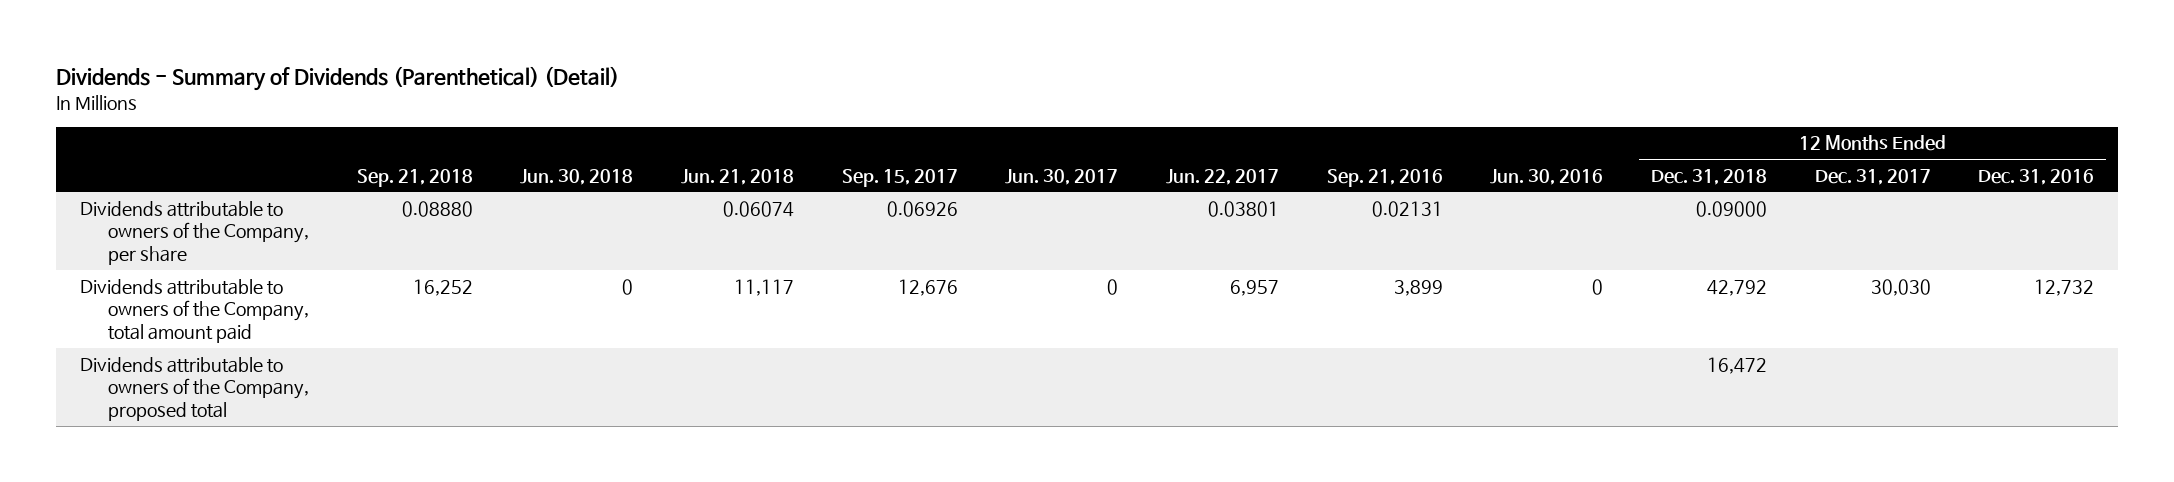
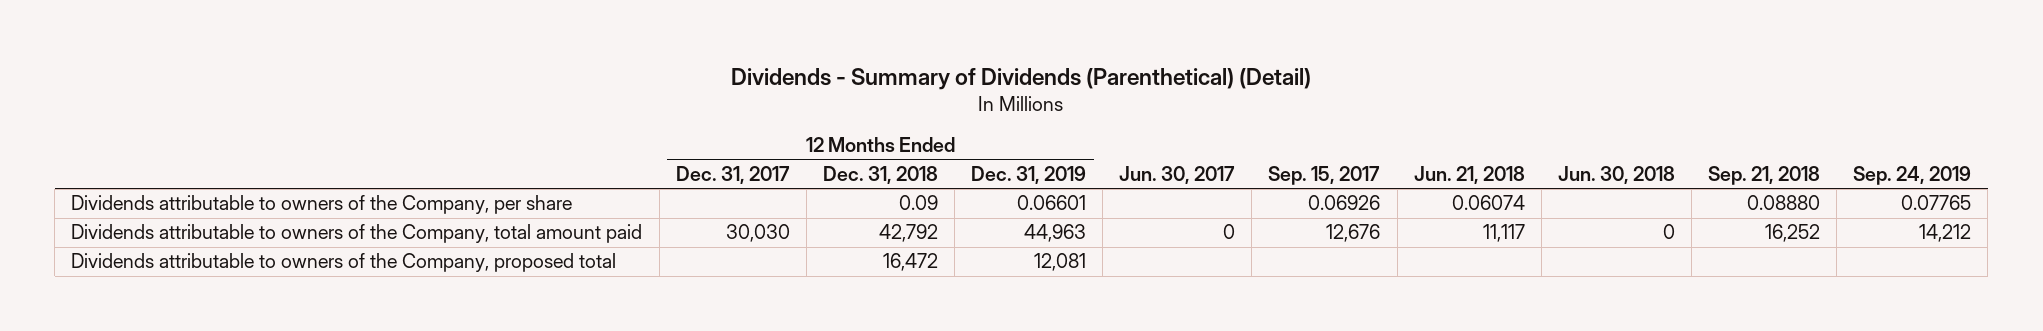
[1165,168,1279,185] Jun. 22, 2017 -> none
[1326,168,1443,187] Sep. 21, 2016 -> none
[1490,168,1604,185] Jun. 30, 2016 -> none
[1978,168,2095,185] Dec. 31, 2016 -> none
none -> [971,165,1087,184] Dec. 31, 2019
none -> [1853,165,1972,185] Sep. 24, 2019
[1695,200,1767,217] 0.09000 -> [898,195,938,211] 0.09

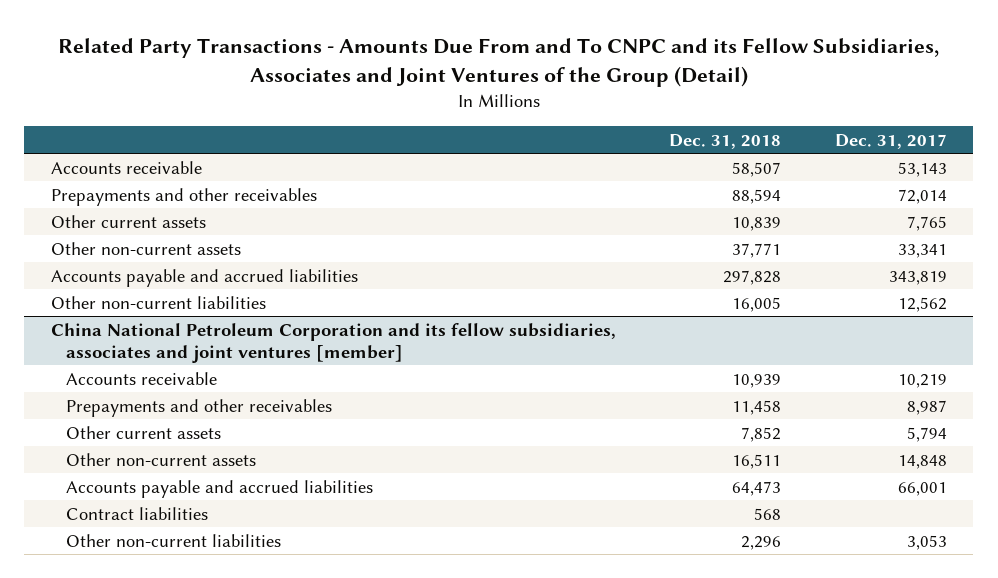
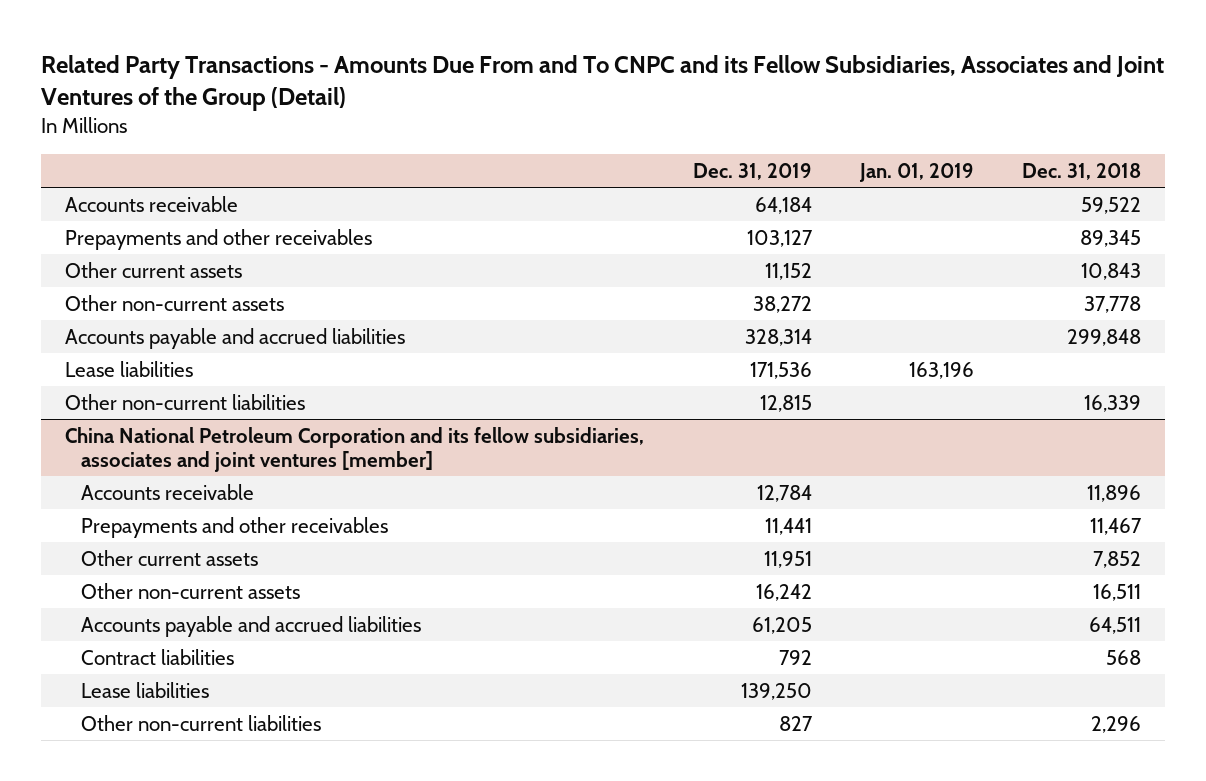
[834,133,947,149] Dec. 31, 2017 -> none
none -> [692,162,812,180] Dec. 31, 2019
none -> [858,162,974,182] Jan. 01, 2019
[732,161,782,177] 58,507 -> [1081,196,1142,214] 59,522
[732,188,782,204] 88,594 -> [1080,229,1142,247] 89,345
[732,216,782,231] 10,839 -> [1081,262,1142,280] 10,843
[732,242,782,258] 37,771 -> [1084,295,1142,313] 37,778
[723,269,782,285] 297,828 -> [1067,328,1142,346] 299,848
none -> [65,360,194,377] Lease liabilities
[732,296,782,312] 16,005 -> [1084,394,1142,412] 16,339
[732,373,782,388] 10,939 -> [1087,484,1142,502] 11,896
[732,399,782,415] 11,458 -> [1090,517,1143,535] 11,467
[732,480,782,496] 64,473 -> [1089,616,1142,634] 64,511
none -> [81,681,210,698] Lease liabilities

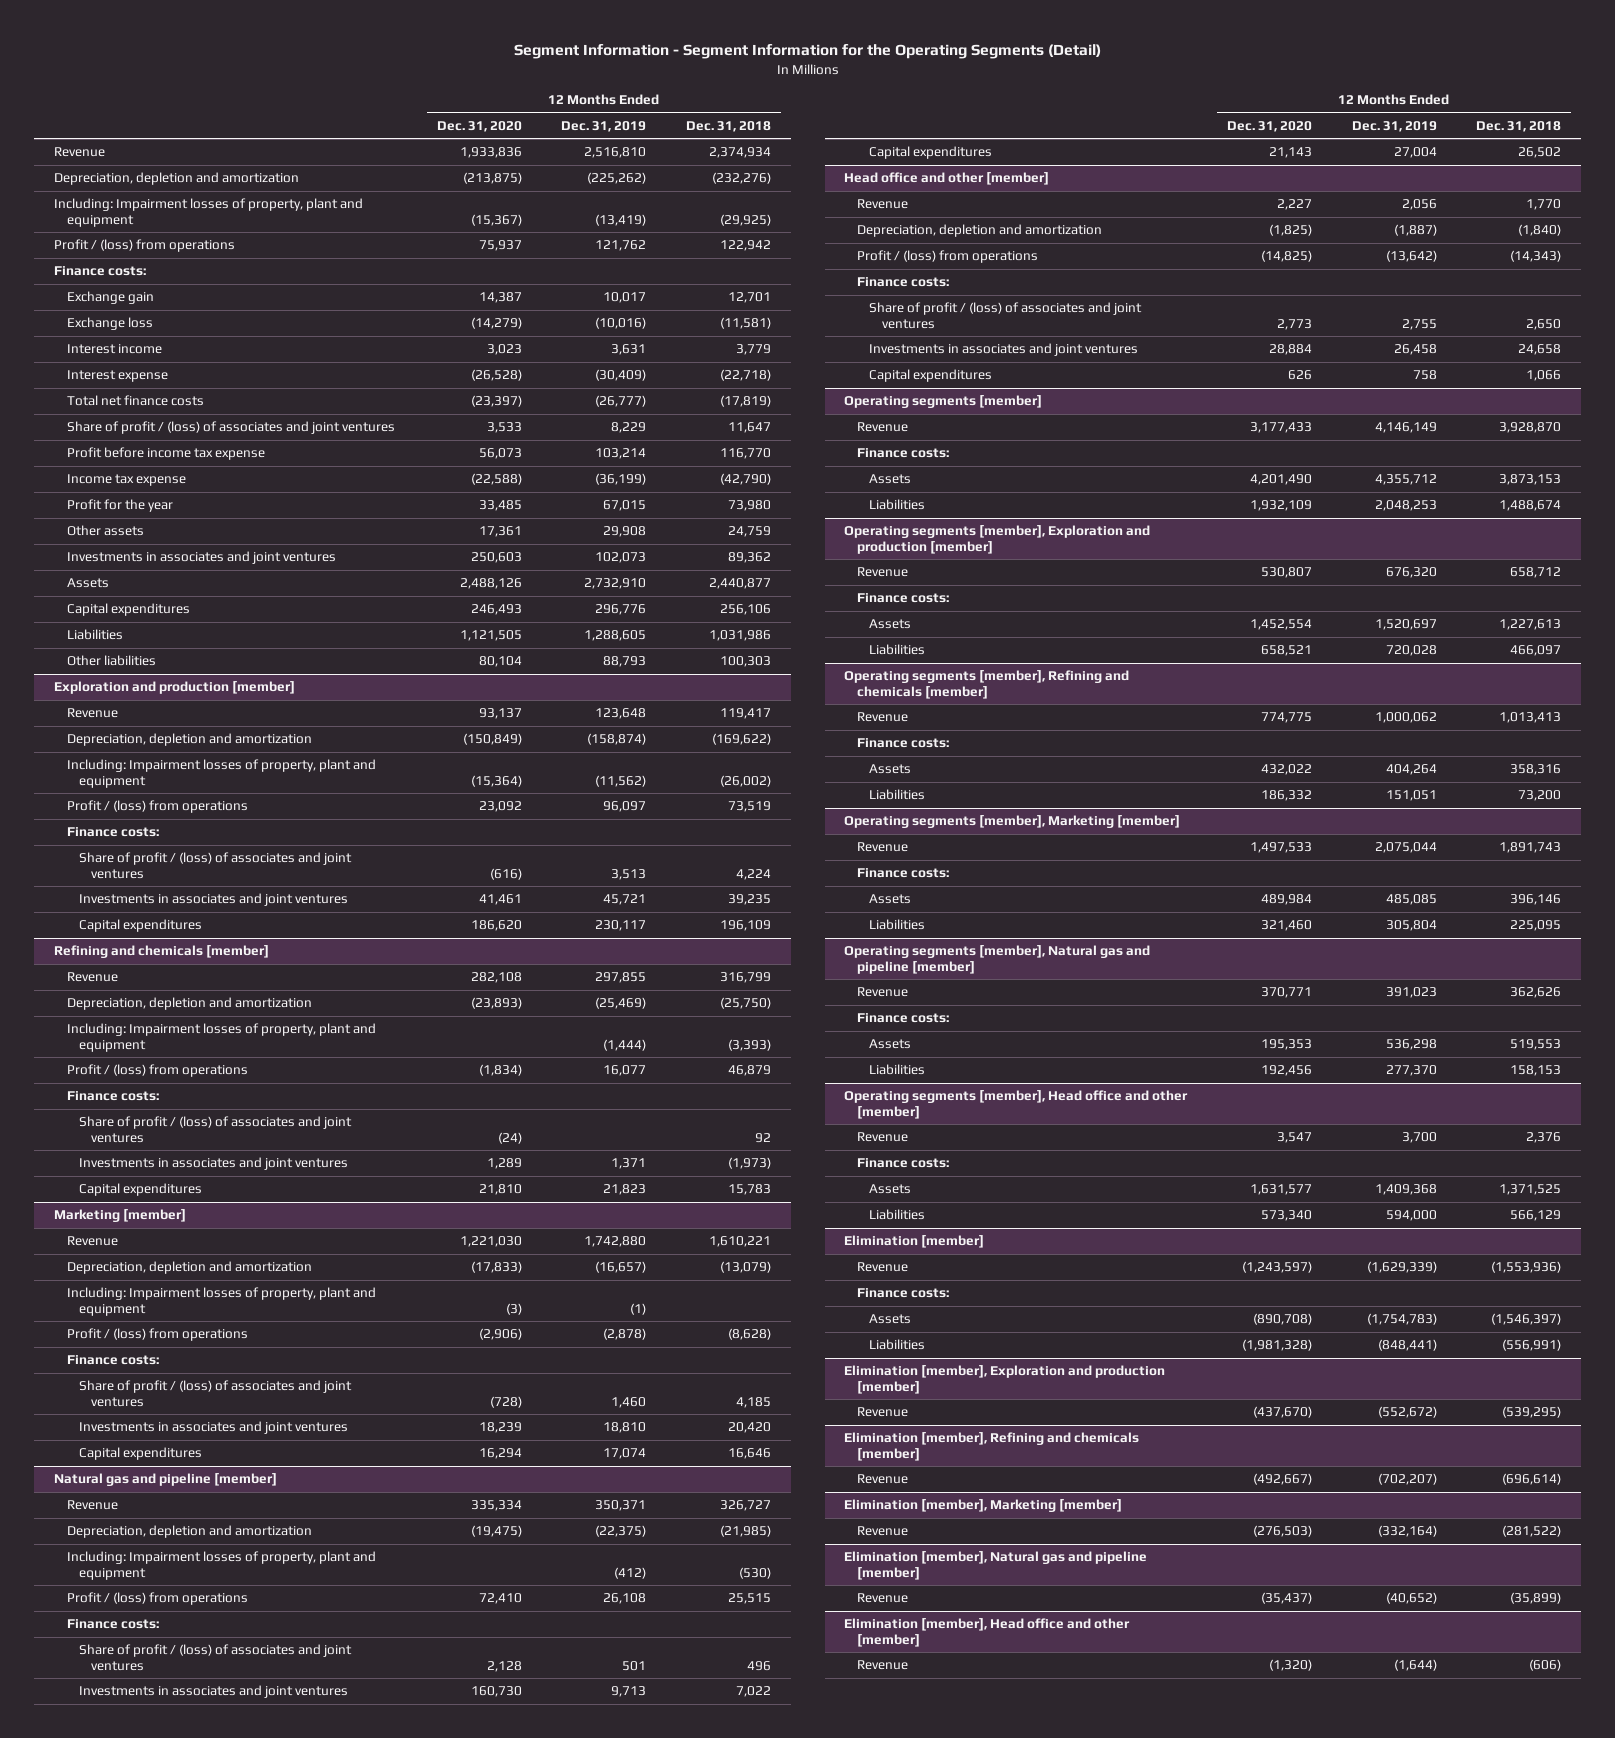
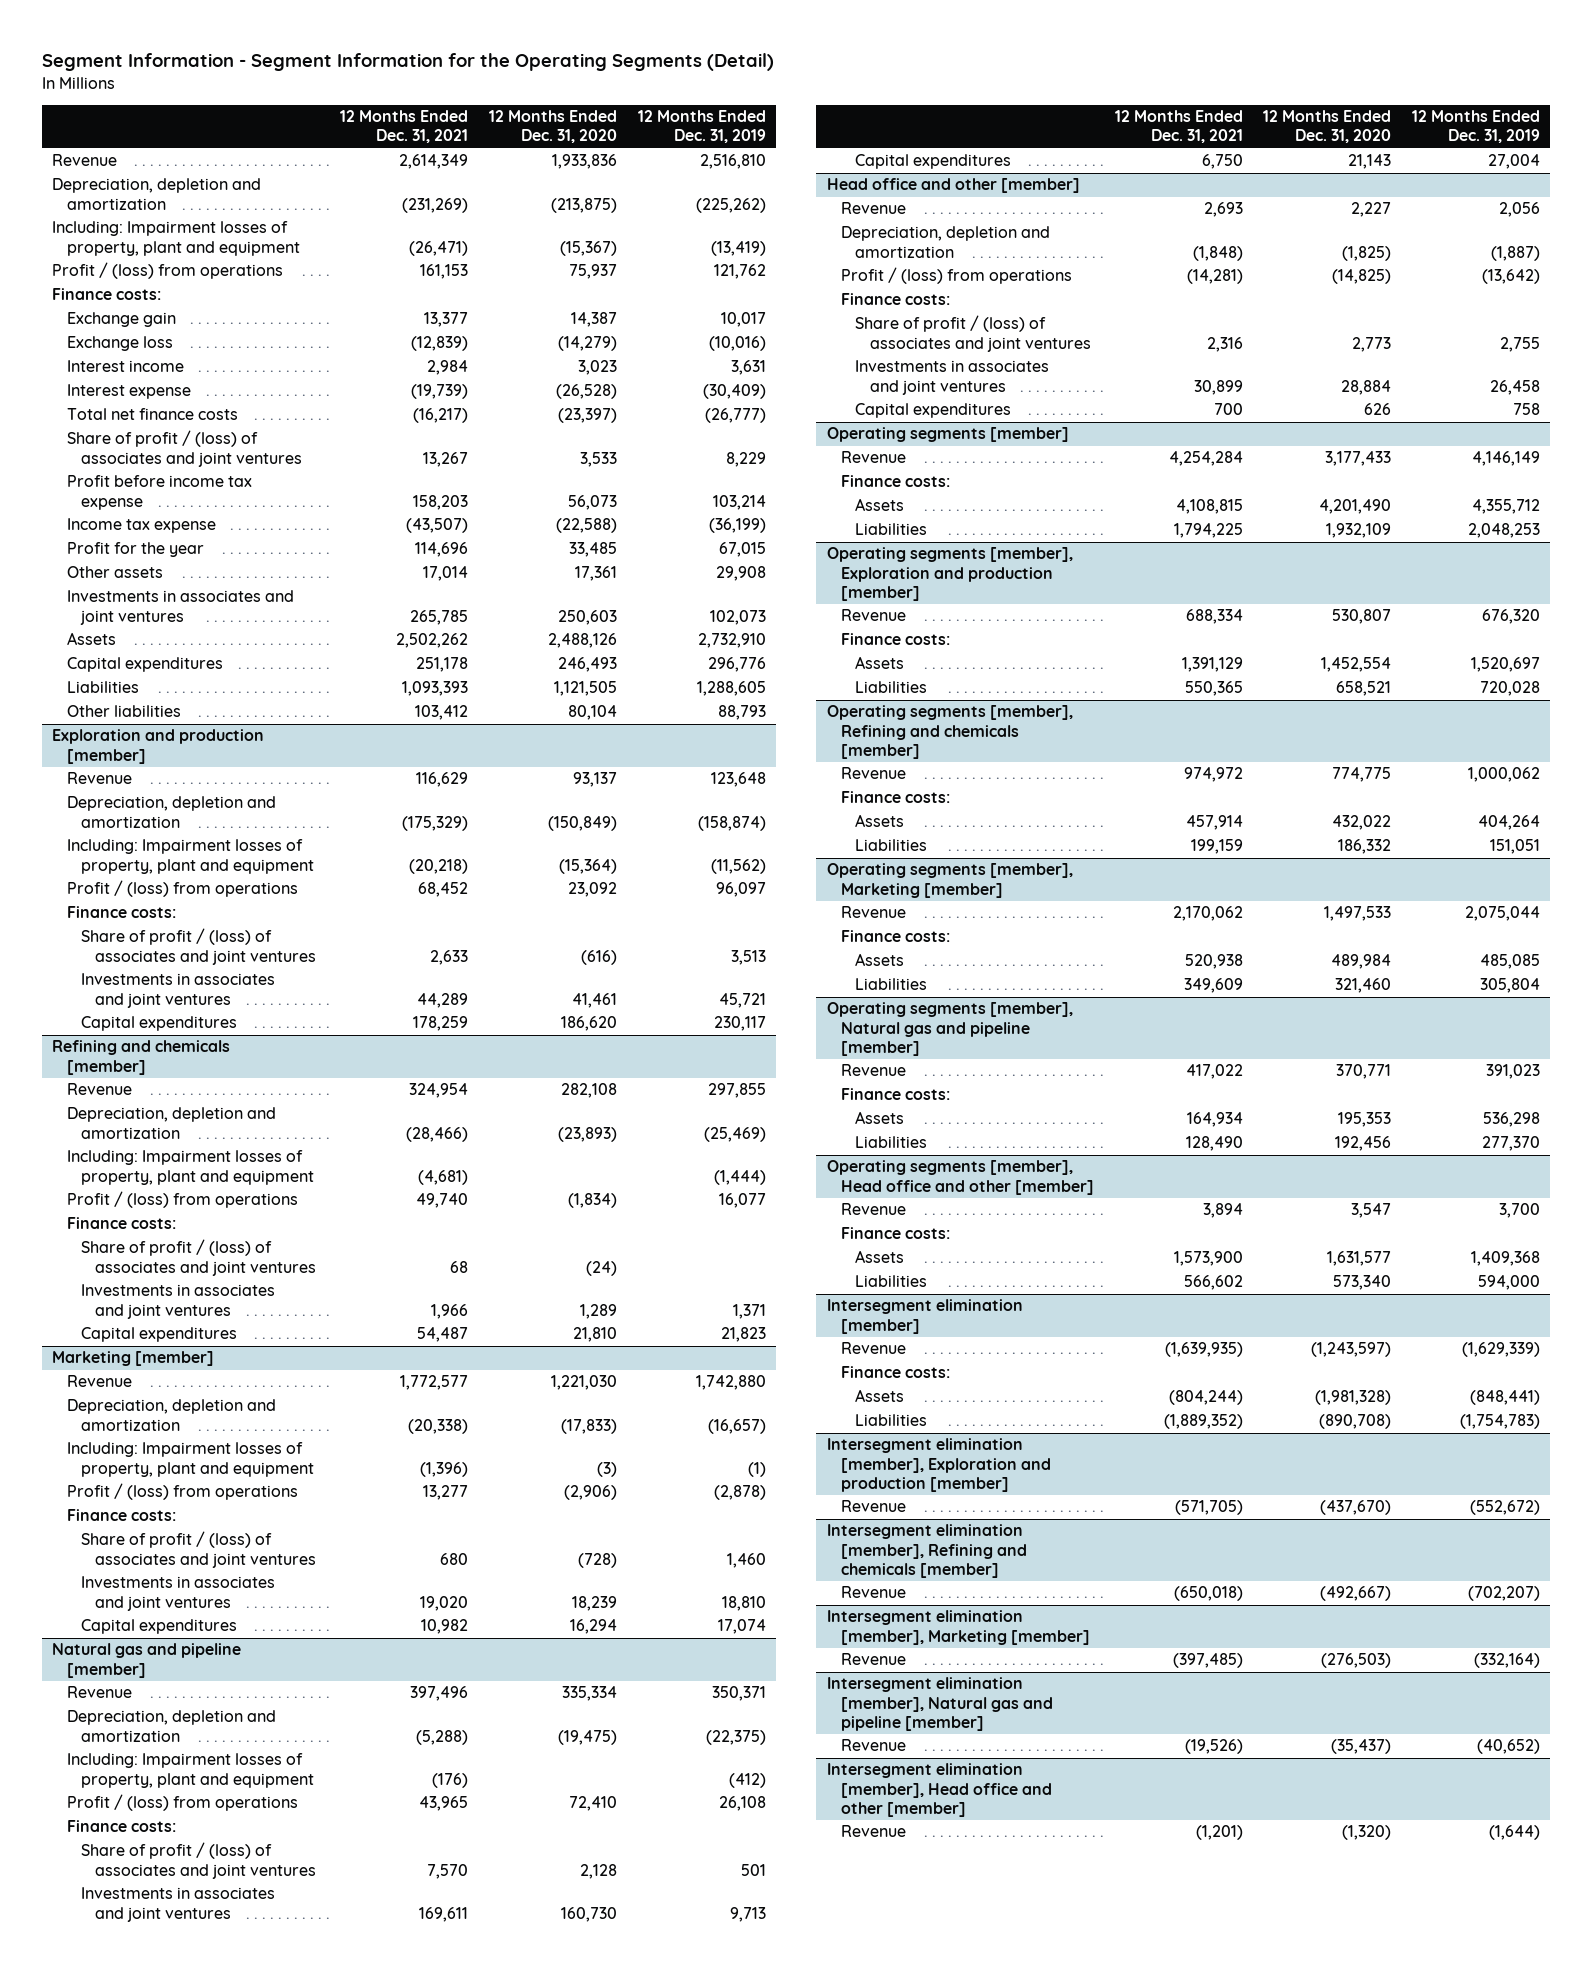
[686,120,772,132] Dec. 31, 2018 -> none
none -> [340,110,469,144] 12 Months Ended Dec. 31, 2021
[844,1235,985,1249] Elimination [member] -> [826,1299,1023,1334] Intersegment elimination [member]
[1253,1313,1313,1326] (890,708) -> [1315,1390,1392,1406] (1,981,328)
[1366,1313,1437,1326] (1,754,783) -> [1469,1390,1540,1406] (848,441)
[1242,1339,1313,1352] (1,981,328) -> [1319,1414,1392,1430] (890,708)
[1377,1339,1437,1352] (848,441) -> [1459,1414,1540,1430] (1,754,783)
[844,1365,1166,1394] Elimination [member], Exploration and production [member] -> [826,1438,1051,1492] Intersegment elimination [member], Exploration and production [member]
[844,1432,1140,1461] Elimination [member], Refining and chemicals [member] -> [826,1524,1027,1578] Intersegment elimination [member], Refining and chemicals [member]
[844,1499,1123,1513] Elimination [member], Marketing [member] -> [826,1610,1090,1645] Intersegment elimination [member], Marketing [member]
[844,1551,1148,1580] Elimination [member], Natural gas and pipeline [member] -> [826,1677,1053,1731] Intersegment elimination [member], Natural gas and pipeline [member]
[844,1618,1131,1647] Elimination [member], Head office and other [member] -> [826,1763,1052,1817] Intersegment elimination [member], Head office and other [member]

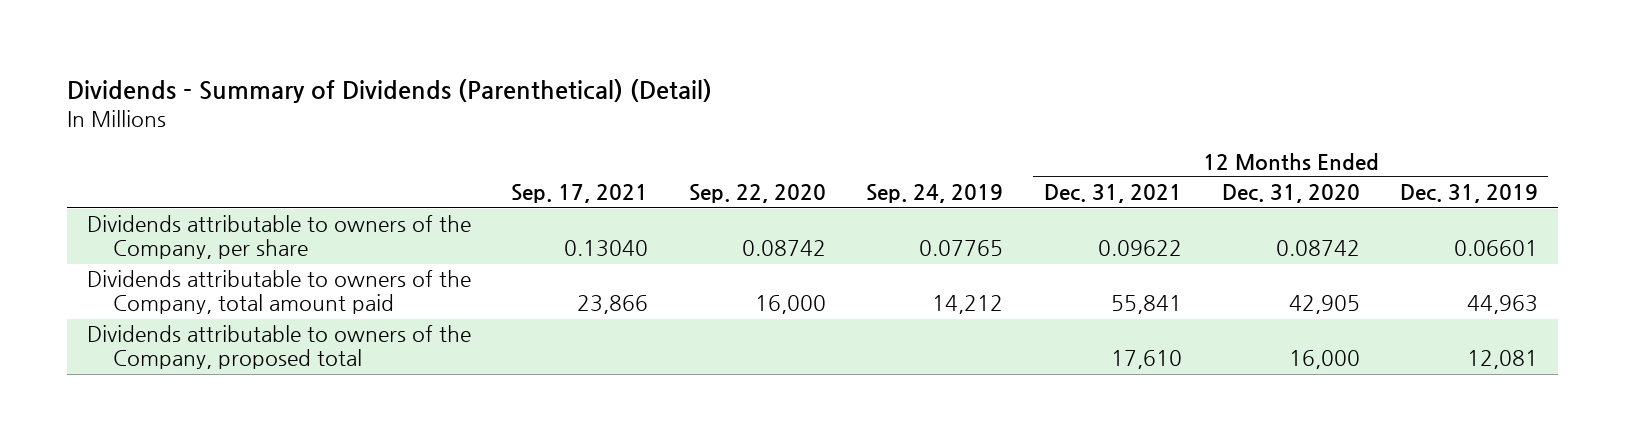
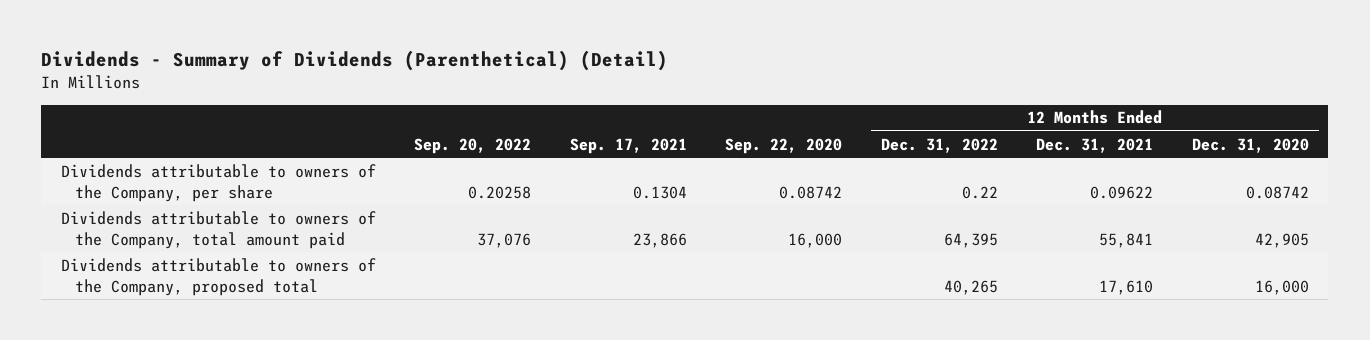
[866,184,1004,204] Sep. 24, 2019 -> none
[1400,184,1539,204] Dec. 31, 2019 -> none
none -> [414,137,532,154] Sep. 20, 2022
none -> [880,137,998,153] Dec. 31, 2022
[564,240,649,258] 0.13040 -> [632,185,687,199] 0.1304

